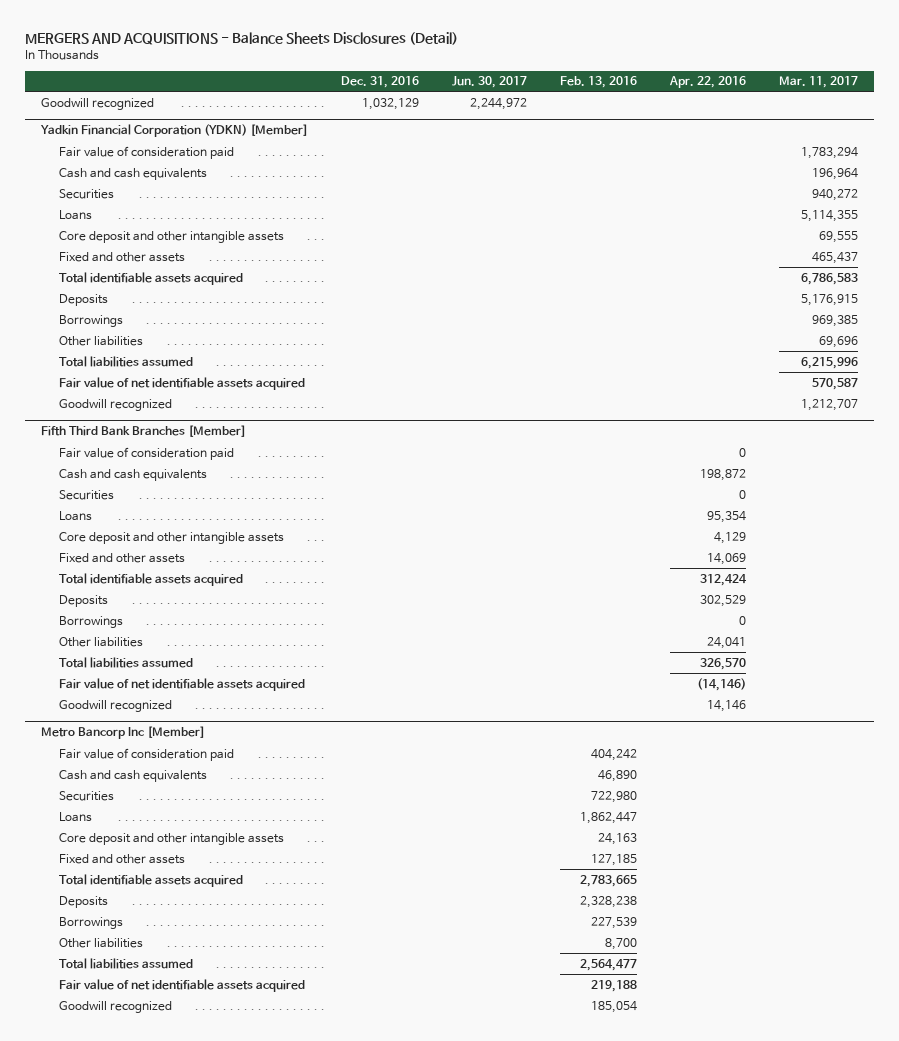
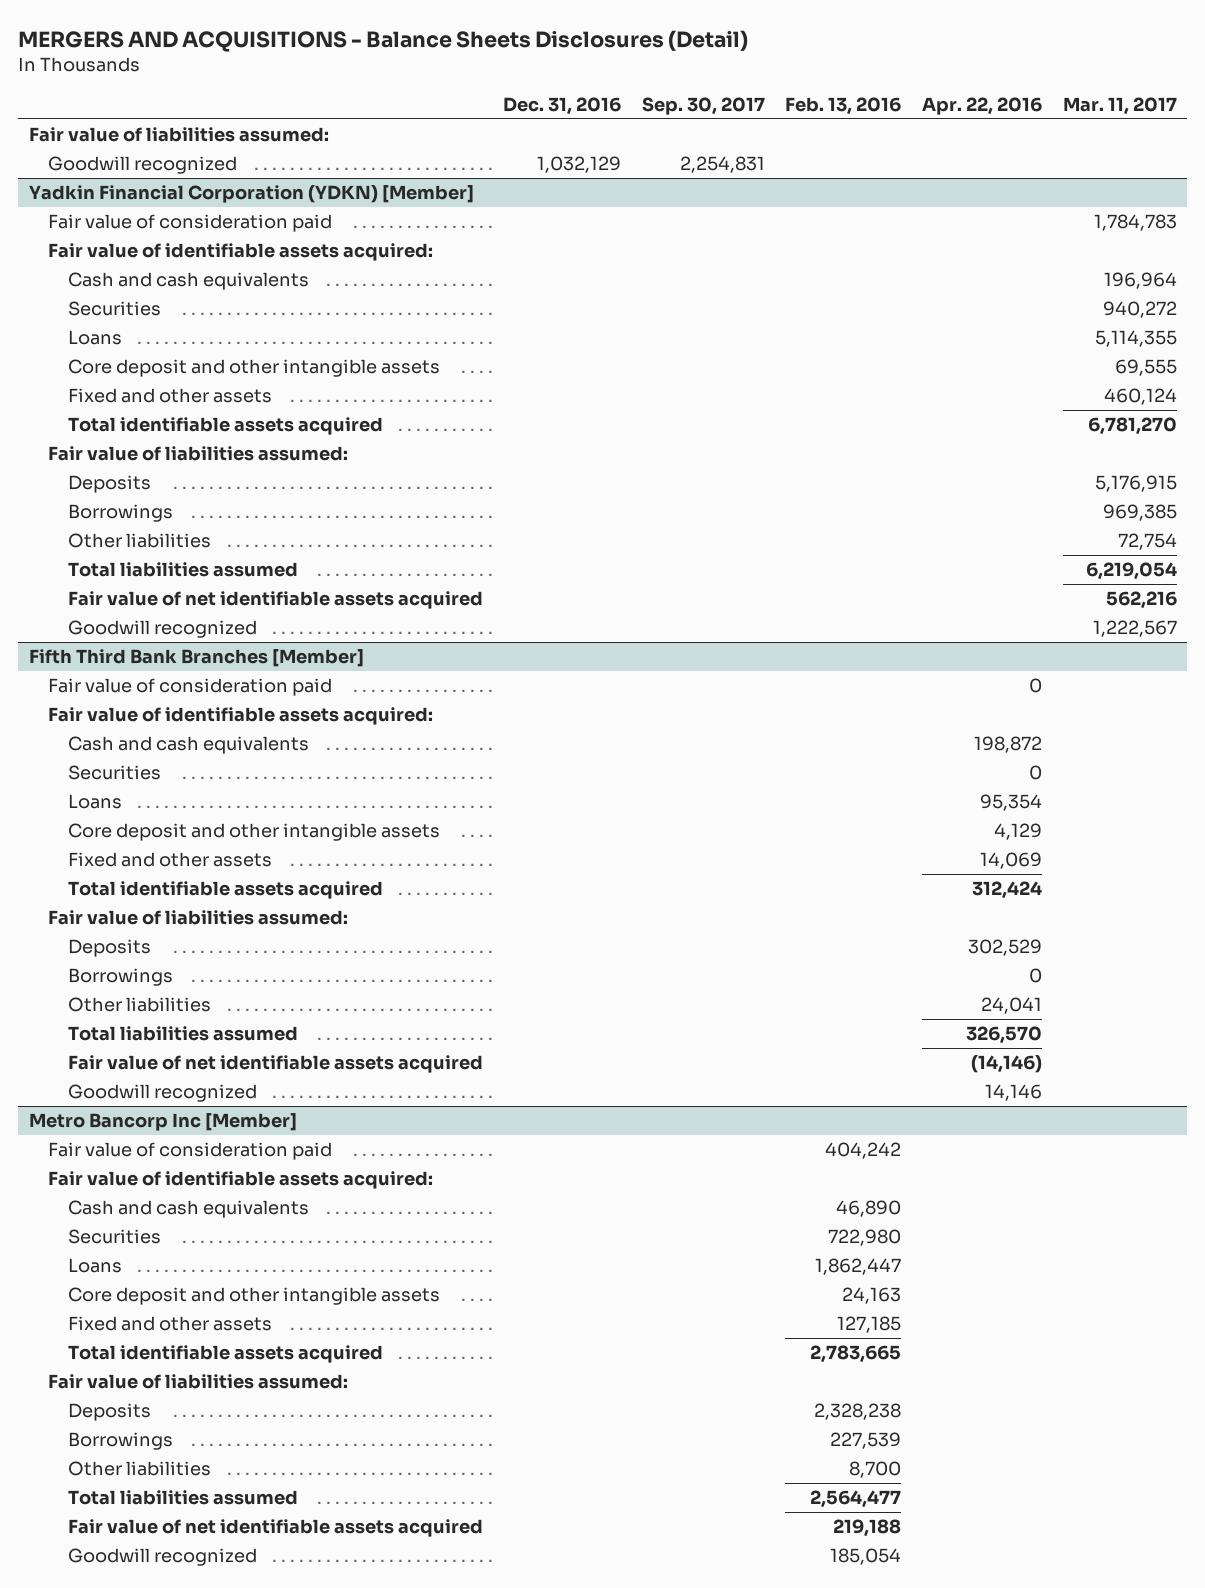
[451,76,527,89] Jun. 30, 2017 -> none
none -> [641,96,765,115] Sep. 30, 2017
none -> [28,127,329,143] Fair value of liabilities assumed:
[800,146,858,159] 1,783,294 -> [1093,214,1177,232] 1,784,783
none -> [48,243,434,262] Fair value of identifiable assets acquired:
[811,251,858,264] 465,437 -> [1103,388,1177,406] 460,124
[800,272,858,285] 6,786,583 -> [1087,417,1177,436] 6,781,270
none -> [48,446,349,462] Fair value of liabilities assumed:
[818,335,858,348] 69,696 -> [1117,533,1177,551] 72,754
[800,356,858,369] 6,215,996 -> [1085,562,1177,581] 6,219,054
[811,377,858,390] 570,587 -> [1105,591,1177,610] 562,216
[800,398,858,411] 1,212,707 -> [1092,620,1177,638] 1,222,567
none -> [48,707,434,726] Fair value of identifiable assets acquired:
none -> [48,910,349,926] Fair value of liabilities assumed:
none -> [48,1171,434,1190] Fair value of identifiable assets acquired:
none -> [48,1374,349,1390] Fair value of liabilities assumed:

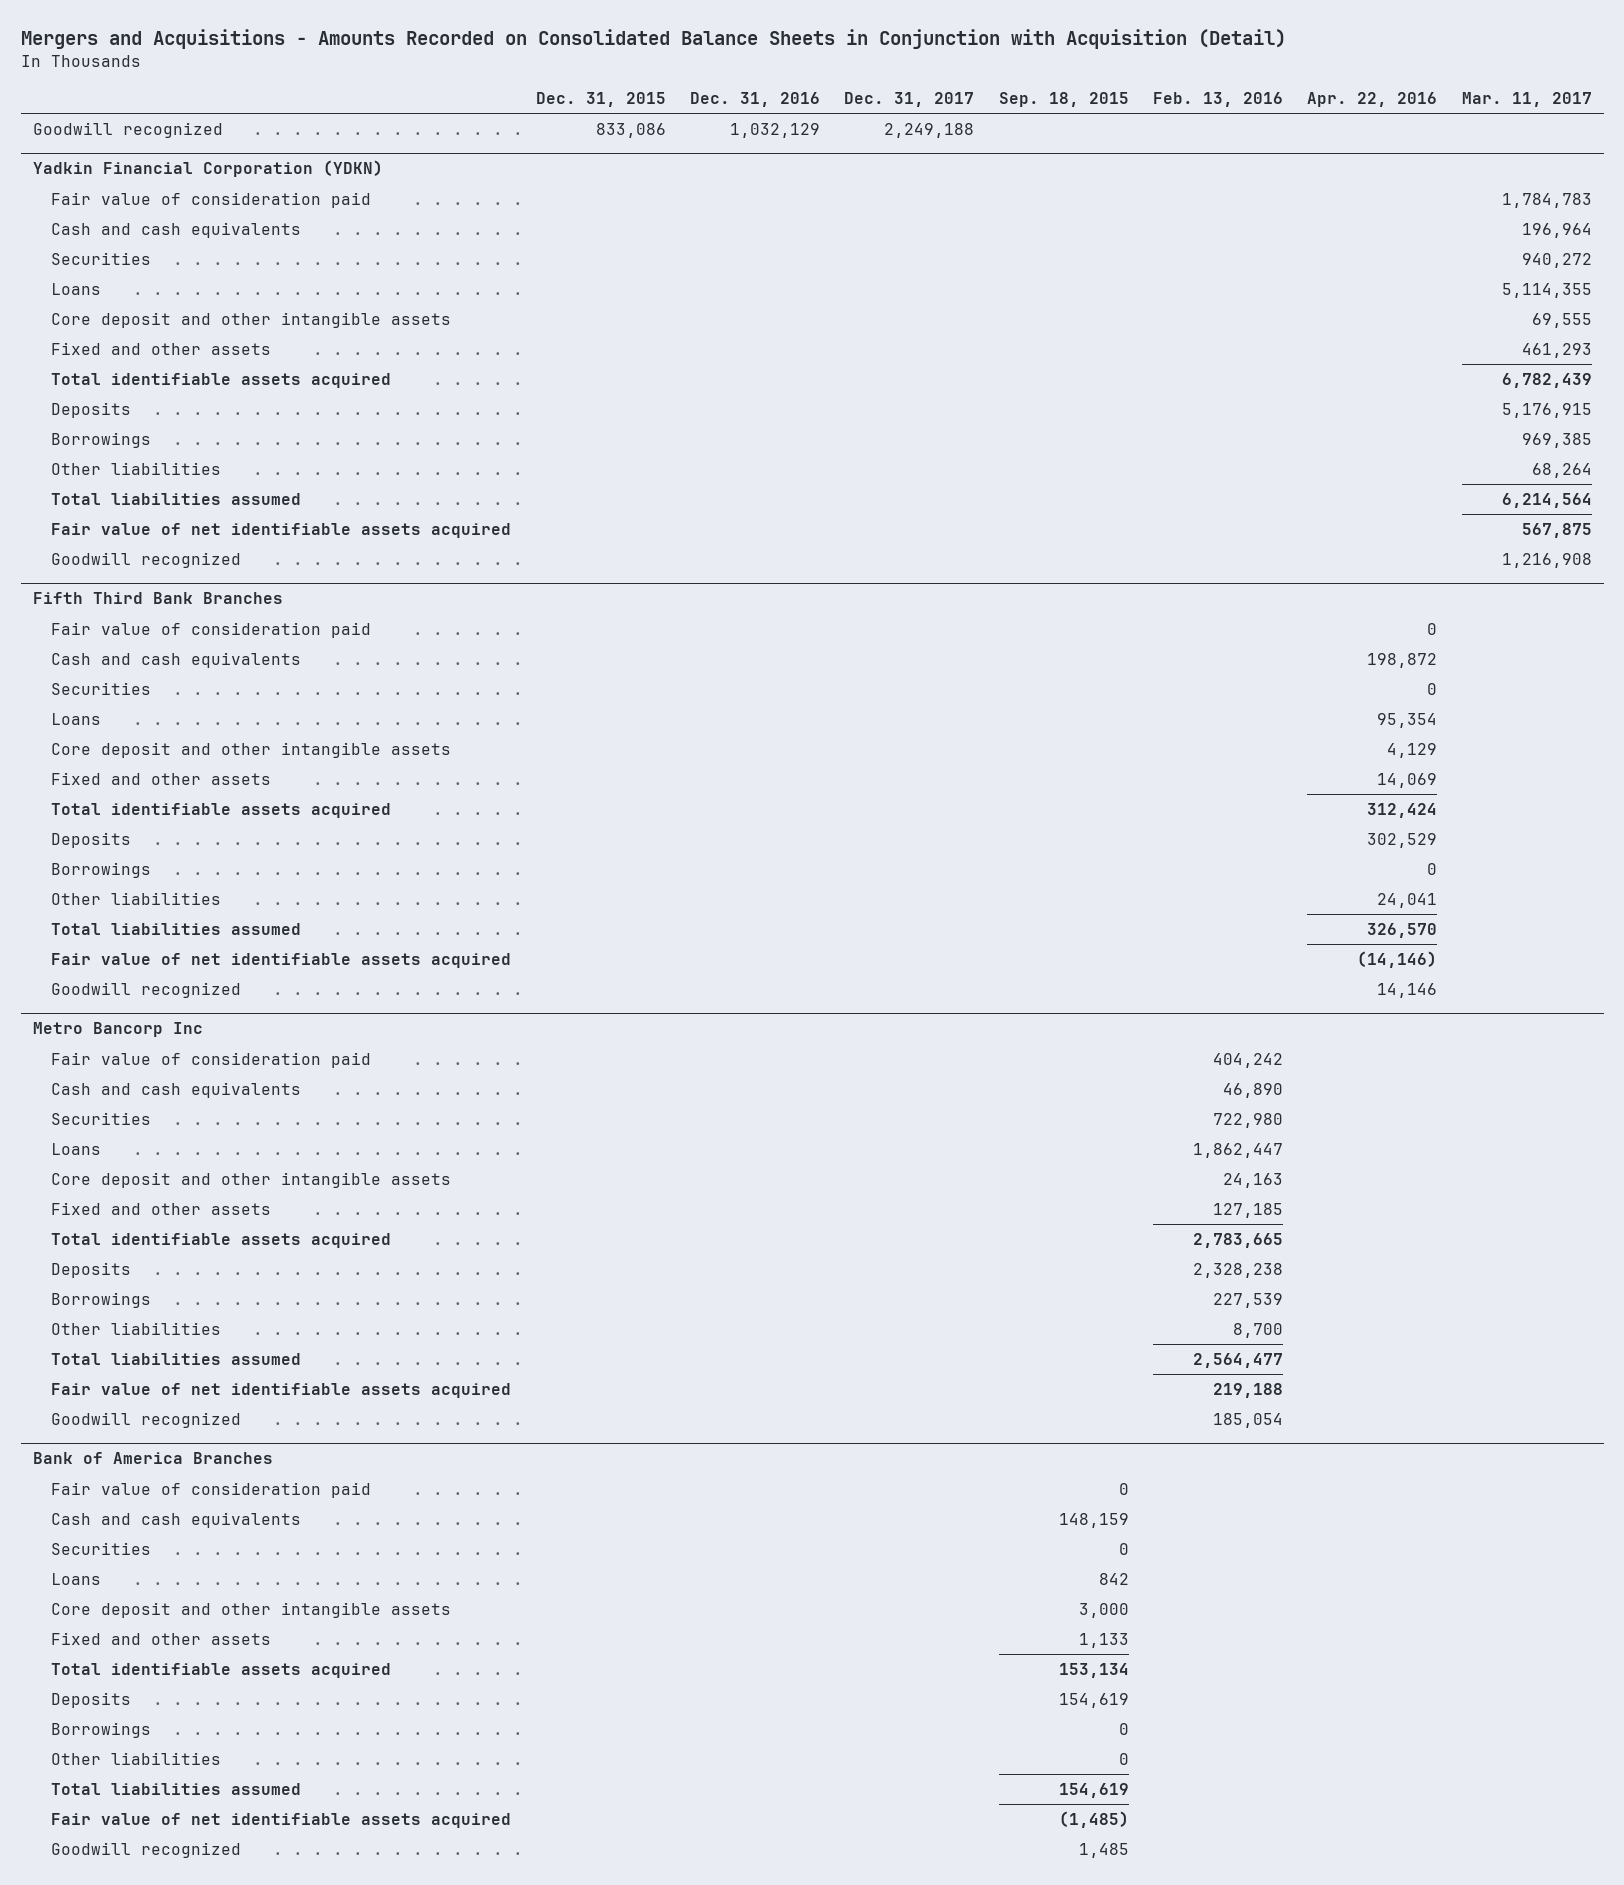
[18,29,749,52] MERGERS AND ACQUISITIONS - Balance Sheets Disclosures (Detail) -> [20,29,1286,50] Mergers and Acquisitions - Amounts Recorded on Consolidated Balance Sheets in Conjunction with Acquisition (Detail)
[641,96,765,115] Sep. 30, 2017 -> none
none -> [535,91,666,107] Dec. 31, 2015
none -> [844,91,975,107] Dec. 31, 2017
none -> [998,91,1129,107] Sep. 18, 2015
[28,127,329,143] Fair value of liabilities assumed: -> none
[28,185,474,204] Yadkin Financial Corporation (YDKN) [Member] -> [32,160,383,178] Yadkin Financial Corporation (YDKN)
[48,243,434,262] Fair value of identifiable assets acquired: -> none
[48,446,349,462] Fair value of liabilities assumed: -> none
[1103,388,1177,406] 460,124 -> [1521,343,1592,359] 461,293
[1087,417,1177,436] 6,781,270 -> [1501,373,1592,389] 6,782,439
[1117,533,1177,551] 72,754 -> [1531,463,1592,479] 68,264
[1085,562,1177,581] 6,219,054 -> [1501,493,1592,509] 6,214,564
[1105,591,1177,610] 562,216 -> [1521,523,1592,539] 567,875
[1092,620,1177,638] 1,222,567 -> [1501,553,1592,569] 1,216,908
[28,649,364,668] Fifth Third Bank Branches [Member] -> [32,592,283,605] Fifth Third Bank Branches
[48,707,434,726] Fair value of identifiable assets acquired: -> none
[48,910,349,926] Fair value of liabilities assumed: -> none
[28,1113,297,1132] Metro Bancorp Inc [Member] -> [32,1022,203,1038] Metro Bancorp Inc
[48,1171,434,1190] Fair value of identifiable assets acquired: -> none
[48,1374,349,1390] Fair value of liabilities assumed: -> none
none -> [32,1452,273,1465] Bank of America Branches
none -> [51,1482,372,1499] Fair value of consideration paid
none -> [51,1512,302,1529] Cash and cash equivalents
none -> [51,1542,152,1556] Securities
none -> [51,1573,102,1586] Loans
none -> [51,1602,452,1619] Core deposit and other intangible assets
none -> [51,1632,272,1646] Fixed and other assets
none -> [51,1663,392,1679] Total identifiable assets acquired
none -> [51,1692,132,1709] Deposits
none -> [51,1722,152,1739] Borrowings
none -> [51,1752,222,1766] Other liabilities
none -> [51,1783,302,1796] Total liabilities assumed
none -> [51,1813,512,1829] Fair value of net identifiable assets acquired
none -> [51,1842,242,1859] Goodwill recognized

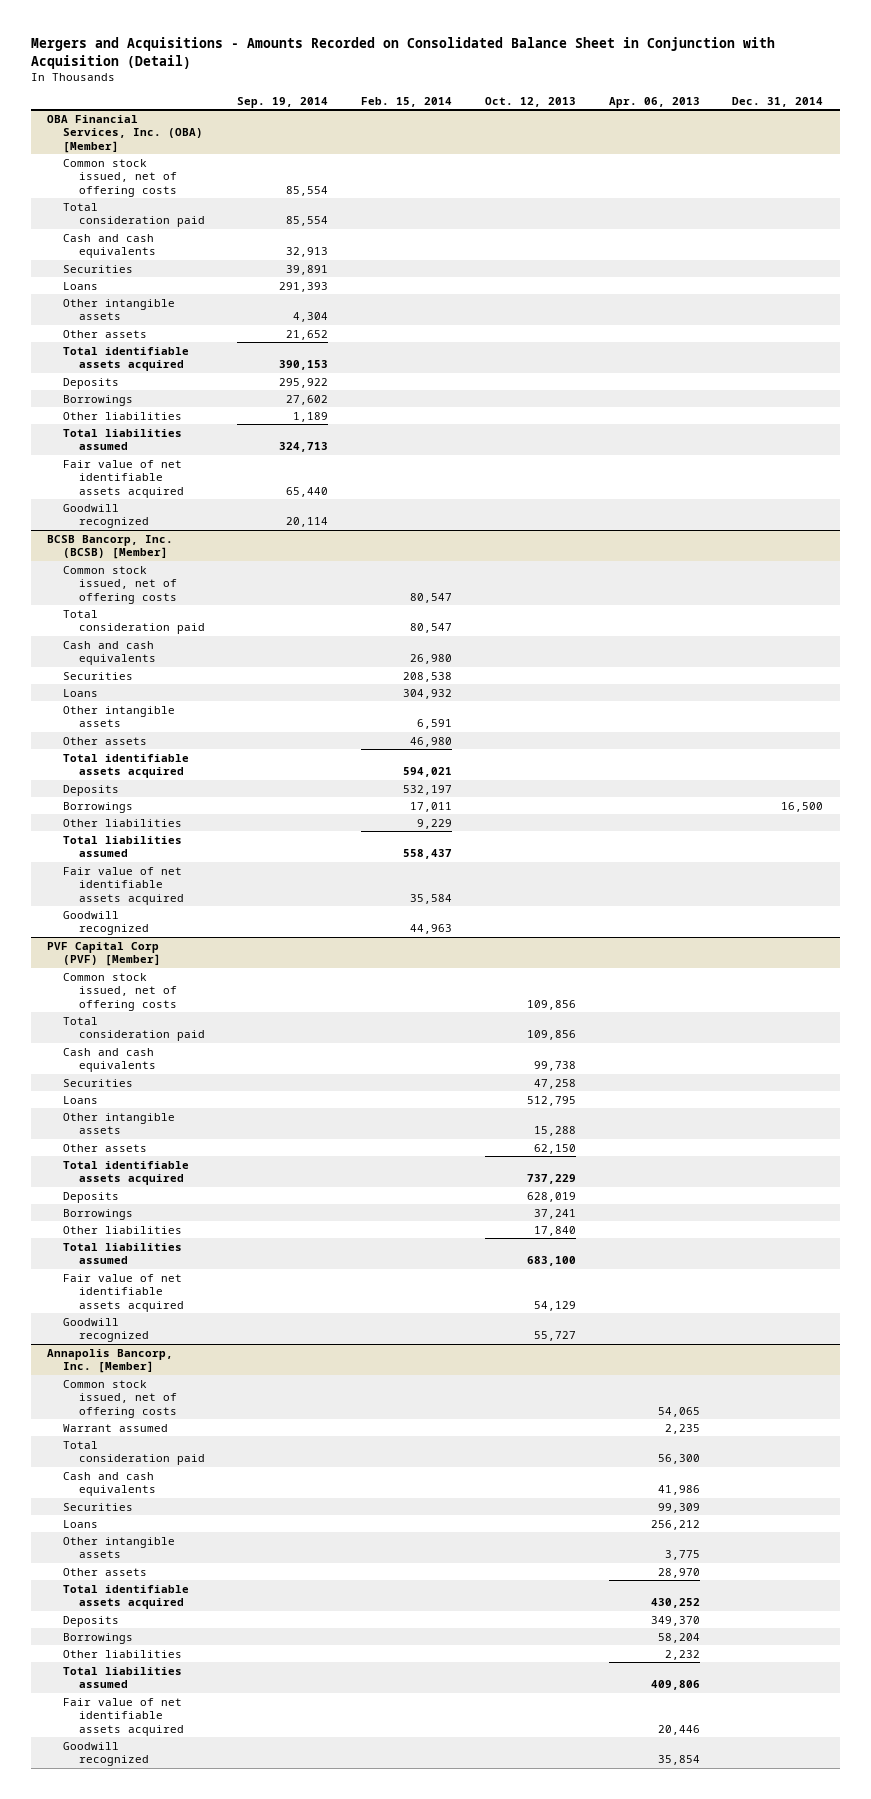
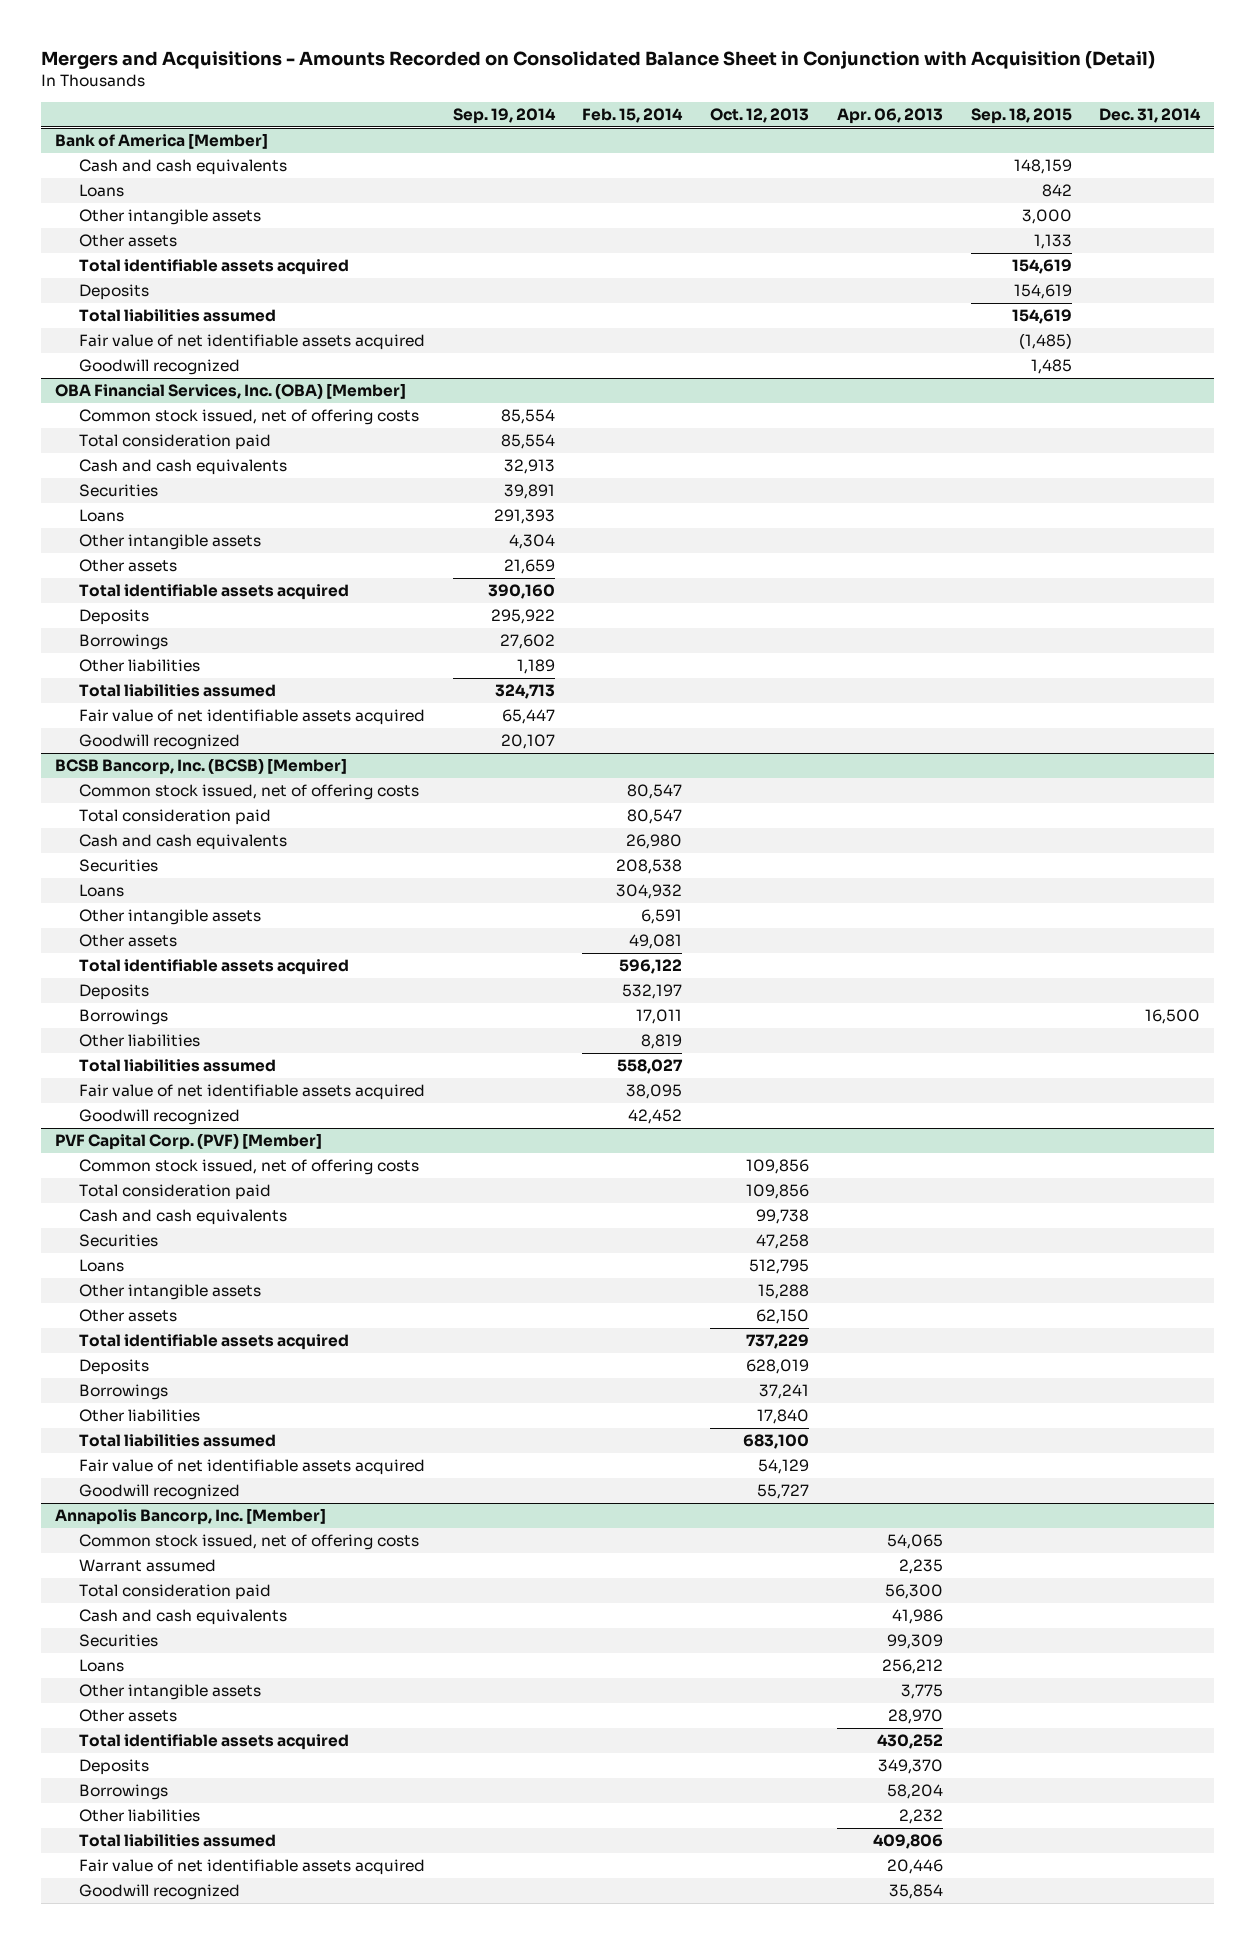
none -> [970,108,1072,125] Sep. 18, 2015
none -> [55,133,269,150] Bank of America [Member]
none -> [78,159,287,176] Cash and cash equivalents
none -> [78,184,124,198] Loans
none -> [78,209,261,226] Other intangible assets
none -> [78,234,177,248] Other assets
none -> [78,259,349,276] Total identifiable assets acquired
none -> [78,284,149,301] Deposits
none -> [78,309,276,323] Total liabilities assumed
none -> [78,334,425,351] Fair value of net identifiable assets acquired
none -> [78,359,240,376] Goodwill recognized
[286,329,329,340] 21,652 -> [503,559,555,575] 21,659
[279,360,329,371] 390,153 -> [487,584,555,600] 390,160
[286,486,329,497] 65,440 -> [501,709,555,725] 65,447
[286,517,329,528] 20,114 -> [500,734,555,750] 20,107
[410,736,453,747] 46,980 -> [629,934,683,950] 49,081
[403,767,453,778] 594,021 -> [619,959,683,975] 596,122
[417,818,453,829] 9,229 -> [641,1034,683,1050] 8,819
[403,849,453,860] 558,437 -> [617,1059,684,1075] 558,027
[410,893,453,904] 35,584 -> [626,1084,683,1100] 38,095
[410,924,453,935] 44,963 -> [628,1109,683,1125] 42,452
[47,941,161,967] PVF Capital Corp (PVF) [Member] -> [55,1133,323,1151] PVF Capital Corp. (PVF) [Member]

